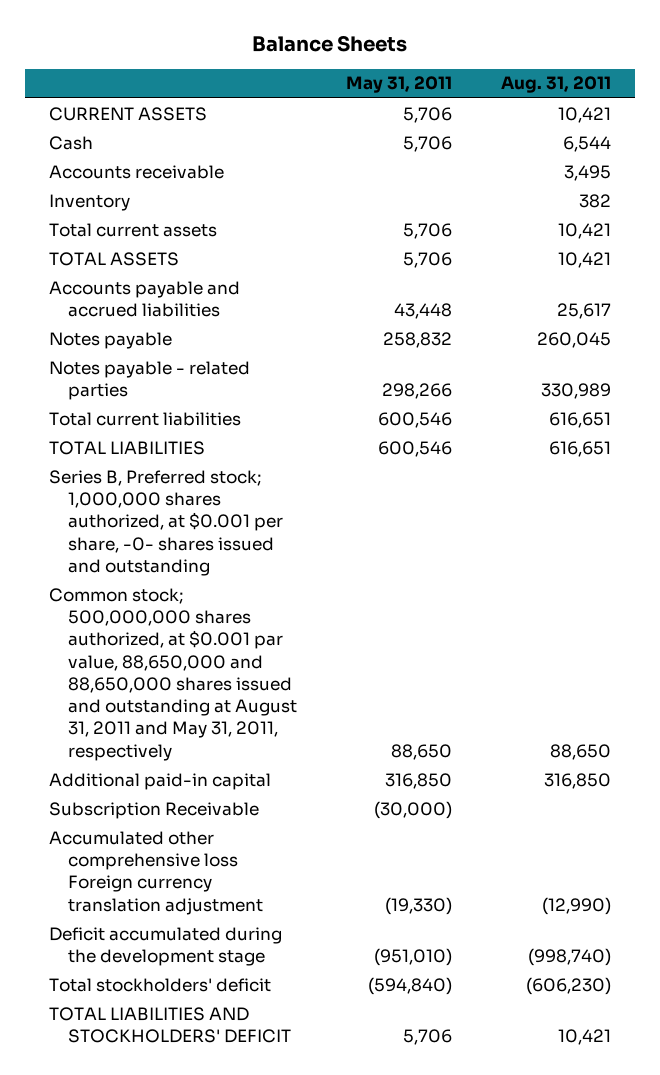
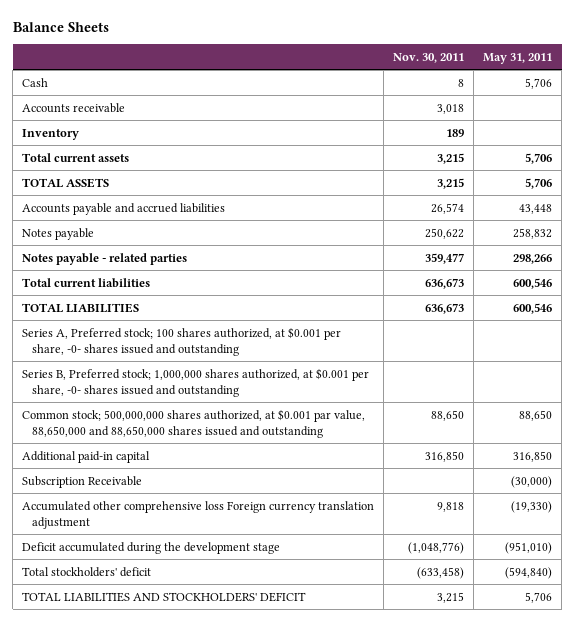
[500,76,611,94] Aug. 31, 2011 -> none
none -> [393,52,465,63] Nov. 30, 2011
[48,106,207,121] CURRENT ASSETS -> none
none -> [22,326,342,356] Series A, Preferred stock; 100 shares authorized, at $0.001 per share, -0- shares issued and outstanding
[48,587,298,761] Common stock; 500,000,000 shares authorized, at $0.001 par value, 88,650,000 and 88,650,000 shares issued and outstanding at August 31, 2011 and May 31, 2011, respectively -> [22,408,366,438] Common stock; 500,000,000 shares authorized, at $0.001 par value, 88,650,000 and 88,650,000 shares issued and outstanding

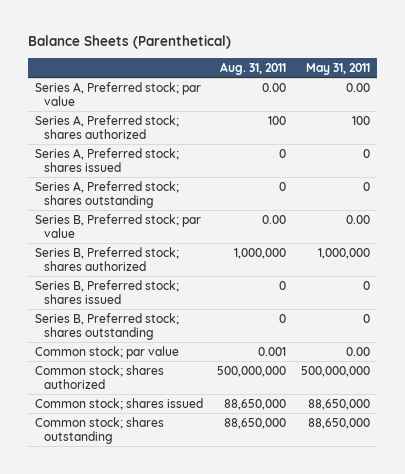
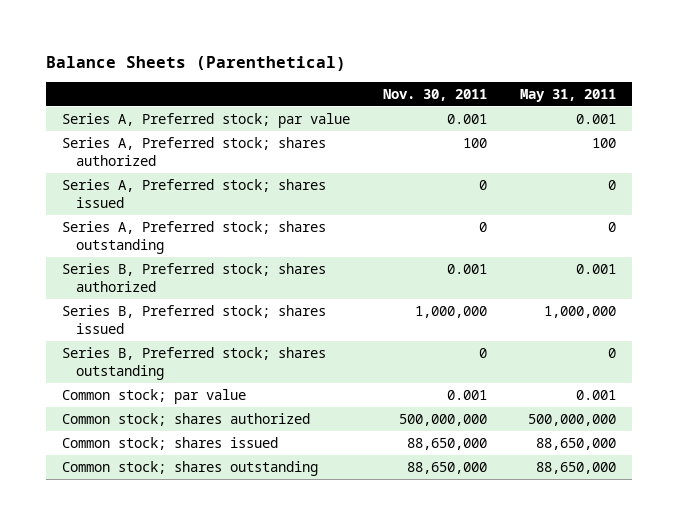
[220,61,287,75] Aug. 31, 2011 -> none
none -> [382,88,487,101] Nov. 30, 2011
[345,82,370,92] 0.00 -> [575,114,616,125] 0.001
[35,213,202,238] Series B, Preferred stock; par value -> none
[317,247,370,259] 1,000,000 -> [575,264,616,275] 0.001
[362,280,370,290] 0 -> [543,306,616,319] 1,000,000
[345,346,370,356] 0.00 -> [575,390,616,401] 0.001

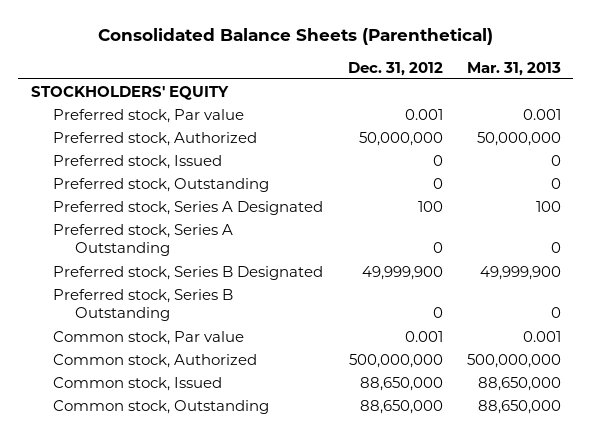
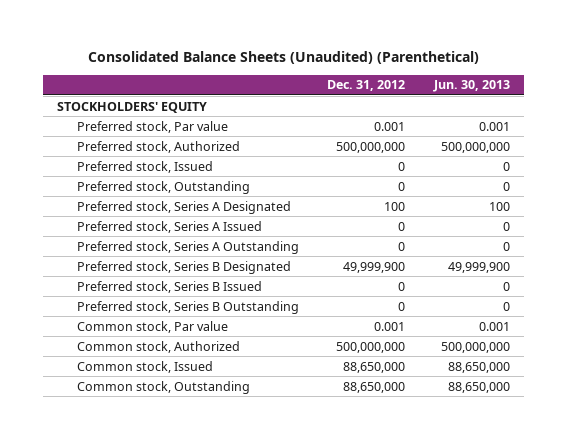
[97,28,493,46] Consolidated Balance Sheets (Parenthetical) -> [87,51,479,65] Consolidated Balance Sheets (Unaudited) (Parenthetical)
[467,61,562,76] Mar. 31, 2013 -> none
none -> [433,80,511,93] Jun. 30, 2013
[358,131,443,146] 50,000,000 -> [336,141,406,153] 500,000,000
none -> [76,220,262,233] Preferred stock, Series A Issued
none -> [76,280,262,293] Preferred stock, Series B Issued

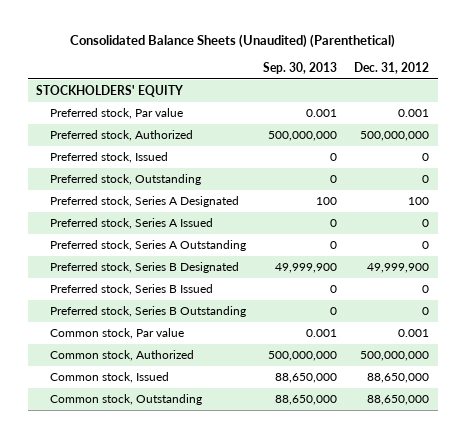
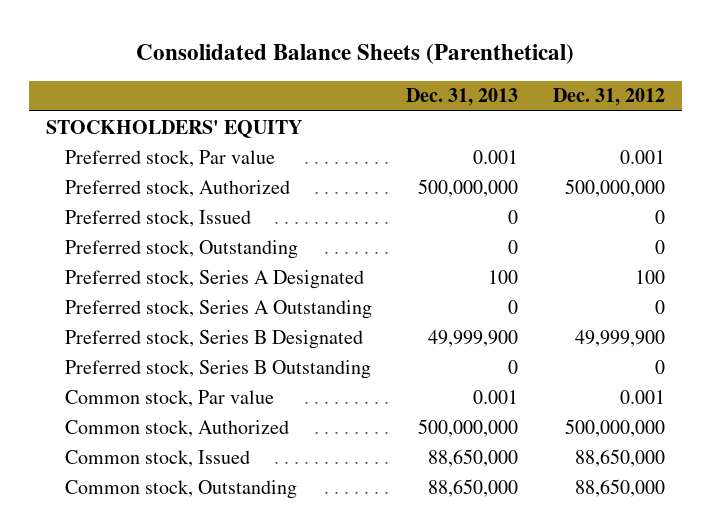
[69,34,395,49] Consolidated Balance Sheets (Unaudited) (Parenthetical) -> [136,44,575,65] Consolidated Balance Sheets (Parenthetical)
[263,61,338,74] Sep. 30, 2013 -> none
none -> [406,88,519,107] Dec. 31, 2013
[50,218,214,230] Preferred stock, Series A Issued -> none
[50,284,214,296] Preferred stock, Series B Issued -> none

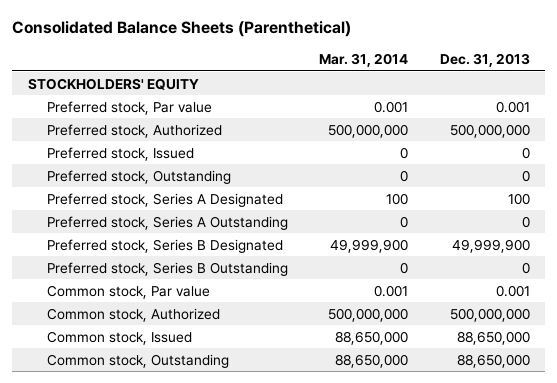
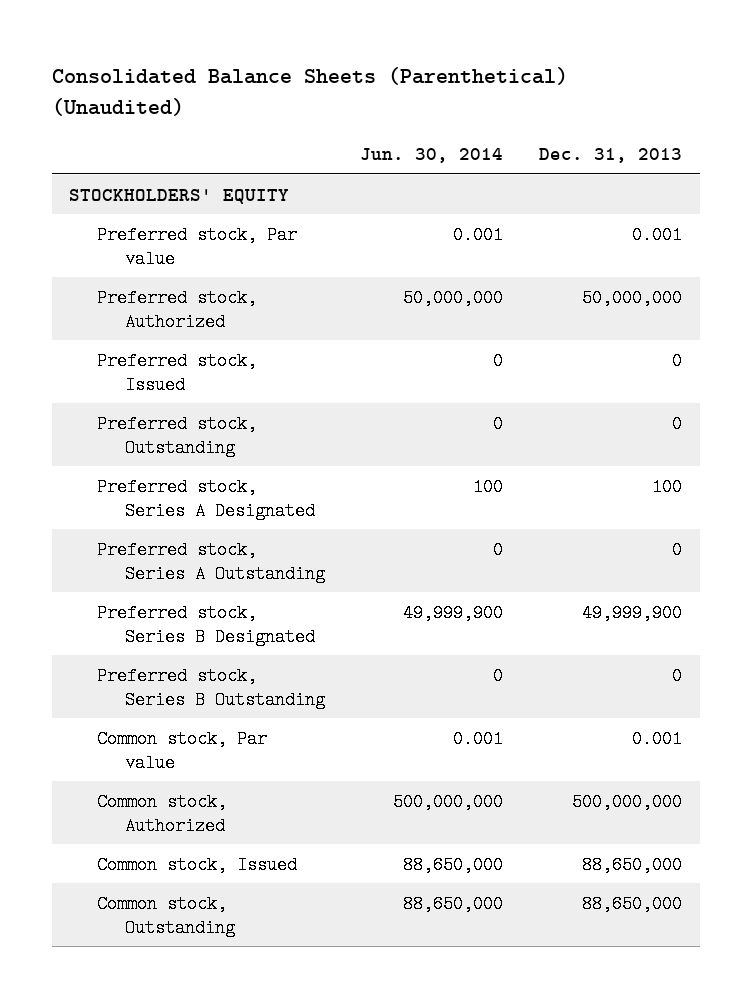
[11,21,351,38] Consolidated Balance Sheets (Parenthetical) -> [51,66,568,117] Consolidated Balance Sheets (Parenthetical) (Unaudited)
[319,52,409,67] Mar. 31, 2014 -> none
none -> [360,148,504,164] Jun. 30, 2014
[449,123,530,138] 500,000,000 -> [581,288,682,307] 50,000,000

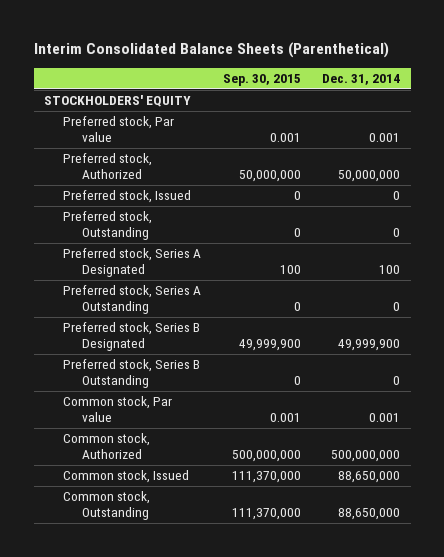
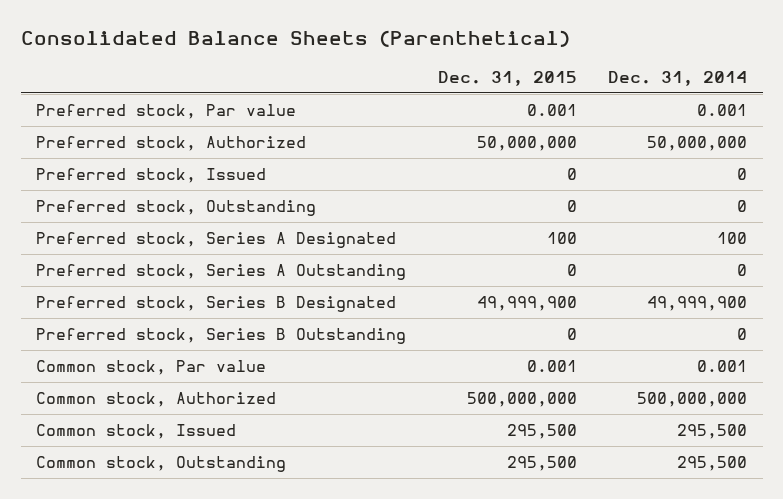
[33,42,389,59] Interim Consolidated Balance Sheets (Parenthetical) -> [20,30,570,48] Consolidated Balance Sheets (Parenthetical)
[222,73,301,86] Sep. 30, 2015 -> none
none -> [437,71,577,87] Dec. 31, 2015
[44,95,192,108] STOCKHOLDERS' EQUITY -> none
[338,471,401,484] 88,650,000 -> [677,423,748,439] 295,500
[338,508,401,521] 88,650,000 -> [677,455,748,471] 295,500

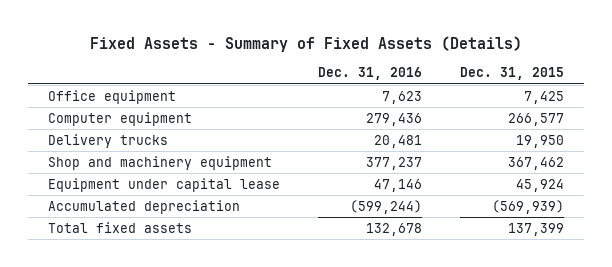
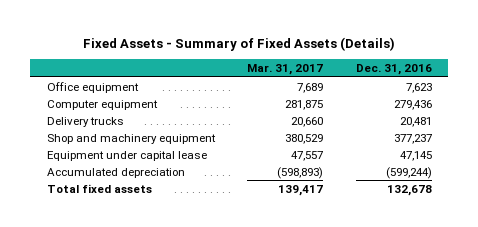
[460,67,565,81] Dec. 31, 2015 -> none
none -> [247,63,324,75] Mar. 31, 2017
[374,178,423,192] 47,146 -> [399,150,432,161] 47,145

